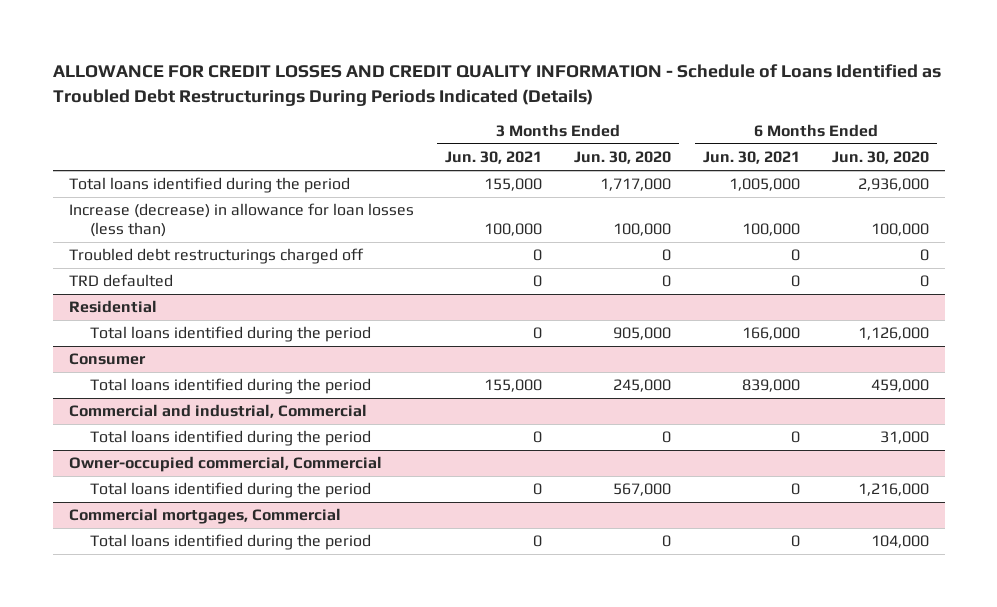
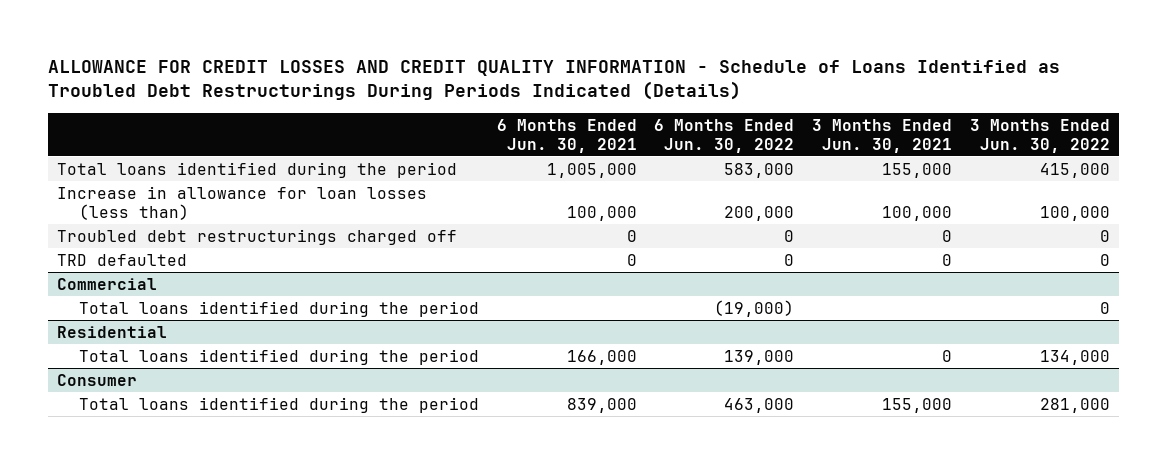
[574,151,672,165] Jun. 30, 2020 -> none
[831,151,929,165] Jun. 30, 2020 -> none
none -> [654,118,795,153] 6 Months Ended Jun. 30, 2022
none -> [970,118,1111,153] 3 Months Ended Jun. 30, 2022
[68,203,414,237] Increase (decrease) in allowance for loan losses (less than) -> [57,185,428,220] Increase in allowance for loan losses (less than)
none -> [57,277,158,290] Commercial
none -> [78,300,479,317] Total loans identified during the period
[68,404,367,419] Commercial and industrial, Commercial -> none
[90,430,372,447] Total loans identified during the period -> none
[68,456,382,473] Owner-occupied commercial, Commercial -> none
[90,482,372,499] Total loans identified during the period -> none
[68,508,341,525] Commercial mortgages, Commercial -> none
[90,534,372,551] Total loans identified during the period -> none

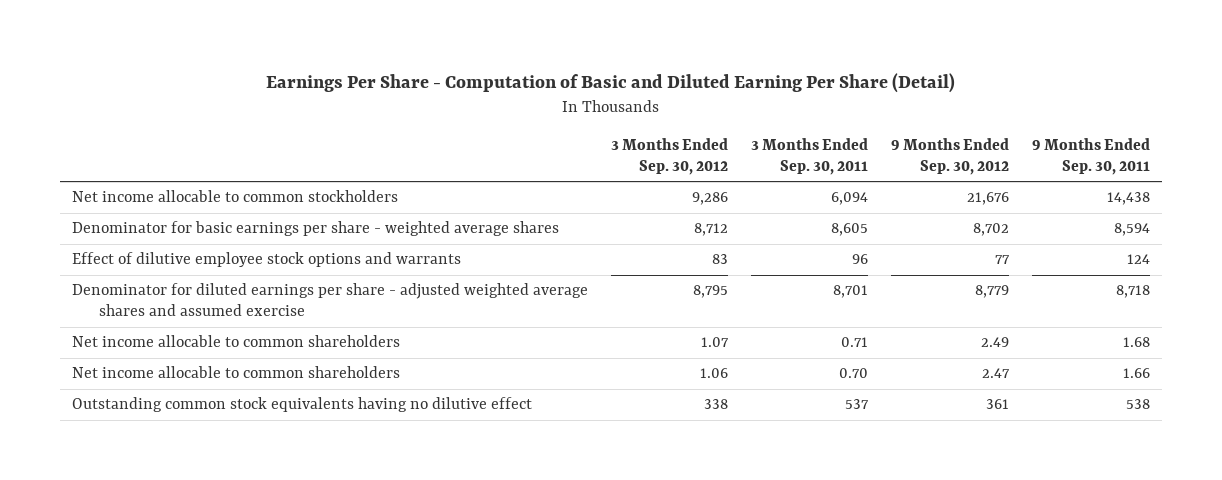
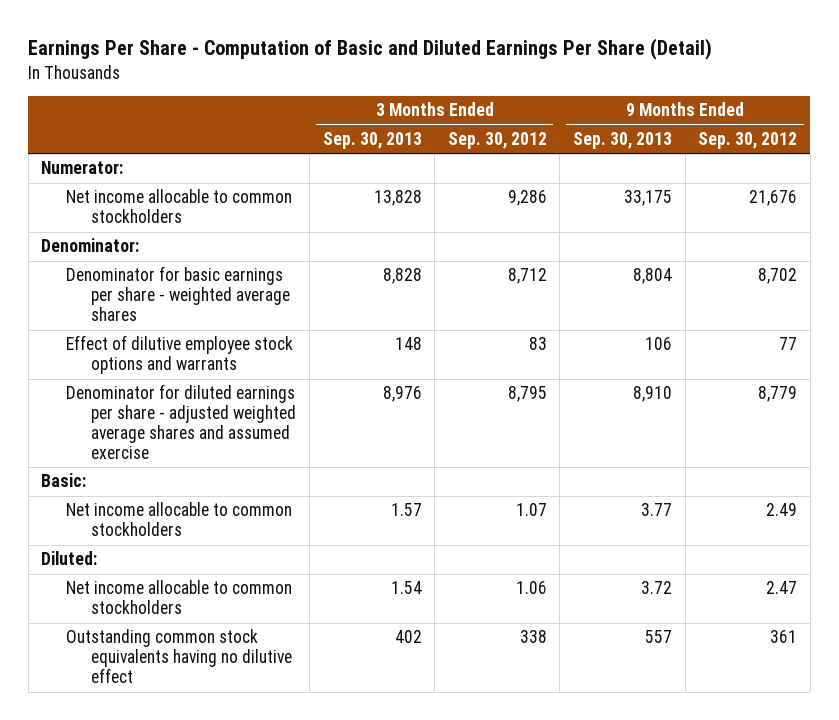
[266,72,956,93] Earnings Per Share - Computation of Basic and Diluted Earning Per Share (Detail) -> [28,38,713,61] Earnings Per Share - Computation of Basic and Diluted Earnings Per Share (Detail)
[751,137,869,176] 3 Months Ended Sep. 30, 2011 -> none
[1032,137,1151,176] 9 Months Ended Sep. 30, 2011 -> none
none -> [322,132,422,150] Sep. 30, 2013
none -> [572,132,672,150] Sep. 30, 2013
none -> [41,161,124,175] Numerator:
none -> [41,238,140,253] Denominator:
none -> [41,473,87,488] Basic:
[72,335,401,348] Net income allocable to common shareholders -> [66,502,293,537] Net income allocable to common stockholders
none -> [41,551,98,566] Diluted:
[72,366,401,379] Net income allocable to common shareholders -> [66,580,293,615] Net income allocable to common stockholders

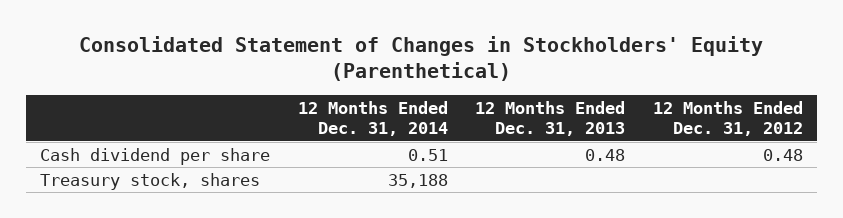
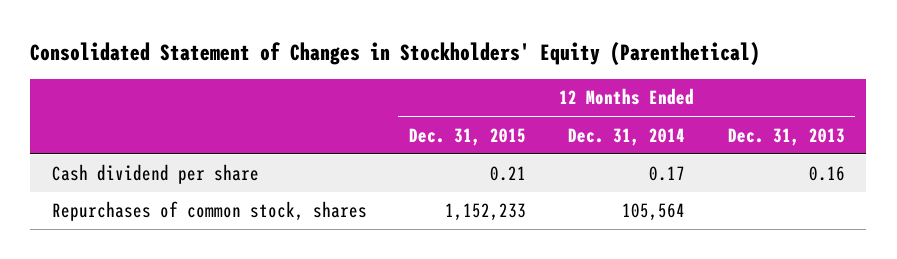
[653,100,804,137] 12 Months Ended Dec. 31, 2012 -> none
none -> [409,127,527,146] Dec. 31, 2015
[407,148,448,161] 0.51 -> [649,166,686,182] 0.17
[585,148,626,161] 0.48 -> [808,166,845,182] 0.16
[39,172,260,190] Treasury stock, shares -> [51,201,367,222] Repurchases of common stock, shares
[387,173,448,188] 35,188 -> [622,203,686,222] 105,564

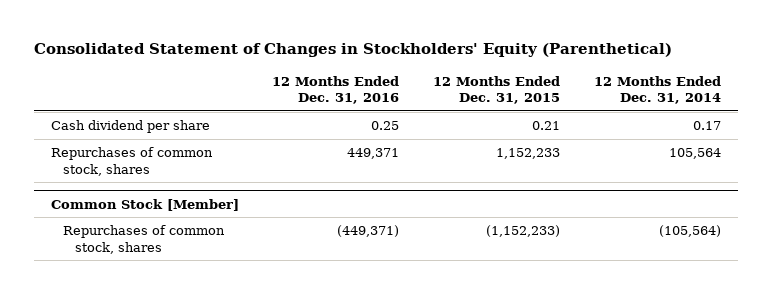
[727,127,845,146] Dec. 31, 2013 -> none
none -> [272,75,400,105] 12 Months Ended Dec. 31, 2016
none -> [50,198,239,211] Common Stock [Member]
none -> [63,225,226,254] Repurchases of common stock, shares

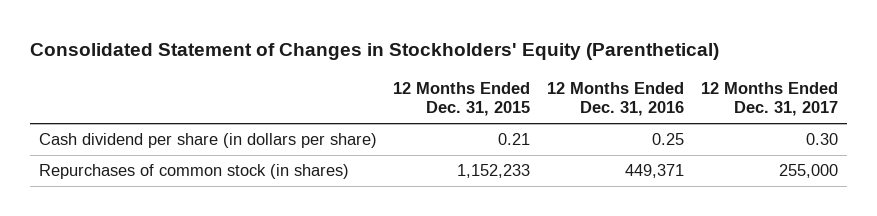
[594,75,722,105] 12 Months Ended Dec. 31, 2014 -> none
none -> [701,81,839,117] 12 Months Ended Dec. 31, 2017
[50,198,239,211] Common Stock [Member] -> none
[63,225,226,254] Repurchases of common stock, shares -> none
[50,120,210,134] Cash dividend per share -> [38,133,377,149] Cash dividend per share (in dollars per share)
[50,147,213,176] Repurchases of common stock, shares -> [38,164,349,180] Repurchases of common stock (in shares)

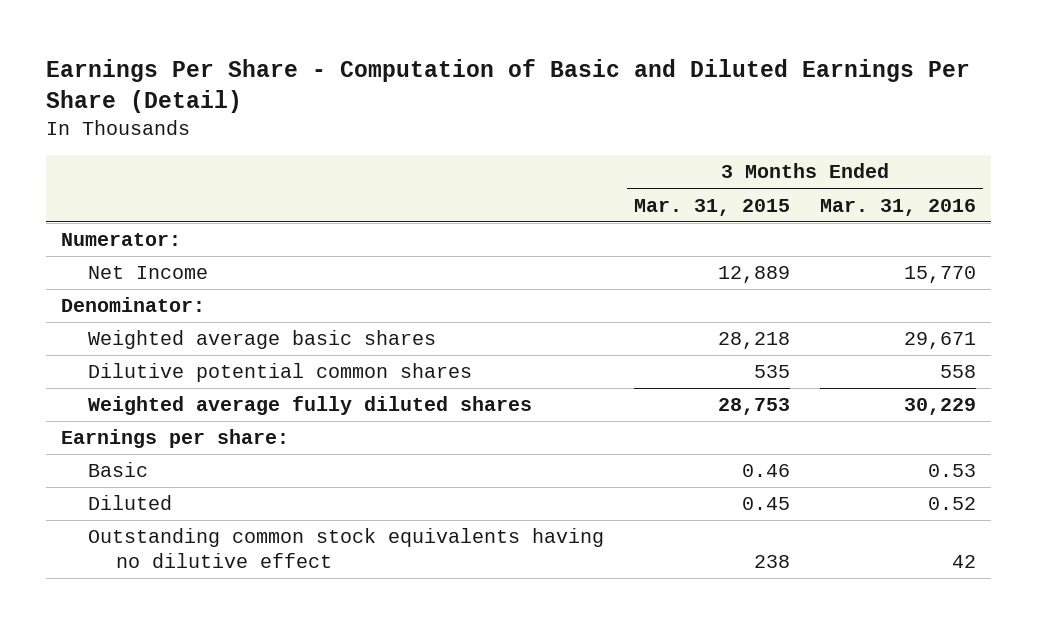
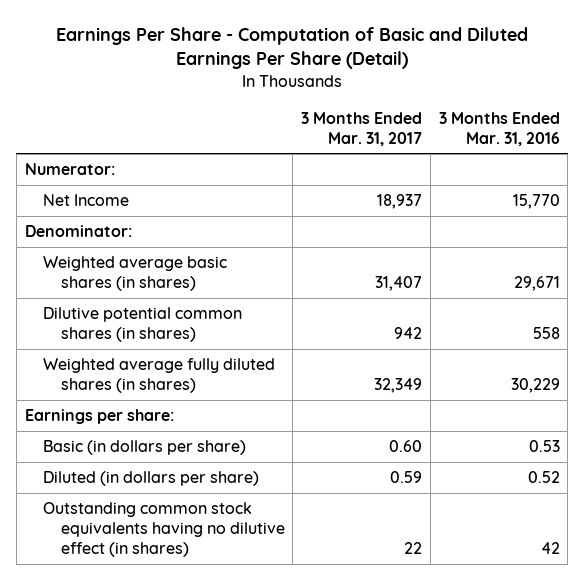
[634,198,791,216] Mar. 31, 2015 -> none
none -> [301,111,423,146] 3 Months Ended Mar. 31, 2017
[88,330,437,350] Weighted average basic shares -> [42,255,227,292] Weighted average basic shares (in shares)
[88,363,473,383] Dilutive potential common shares -> [42,306,242,343] Dilutive potential common shares (in shares)
[88,396,533,416] Weighted average fully diluted shares -> [42,357,275,394] Weighted average fully diluted shares (in shares)
[88,462,149,478] Basic -> [42,439,246,455] Basic (in dollars per share)
[88,495,173,511] Diluted -> [42,470,259,486] Diluted (in dollars per share)
[88,528,605,568] Outstanding common stock equivalents having no dilutive effect -> [42,501,285,558] Outstanding common stock equivalents having no dilutive effect (in shares)

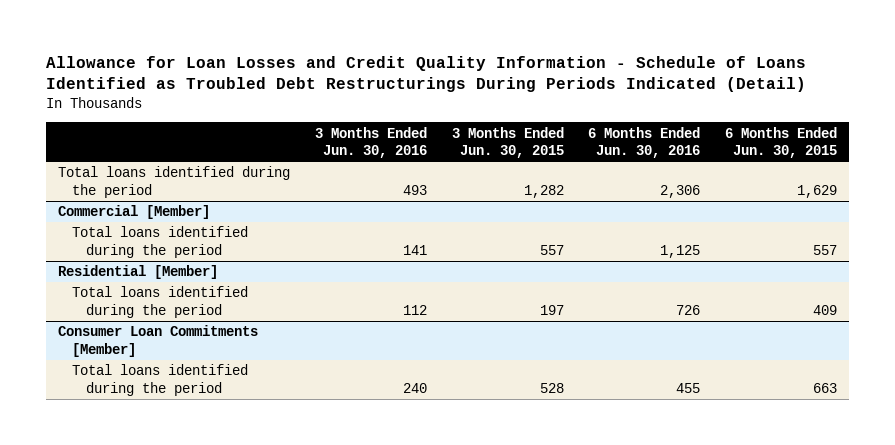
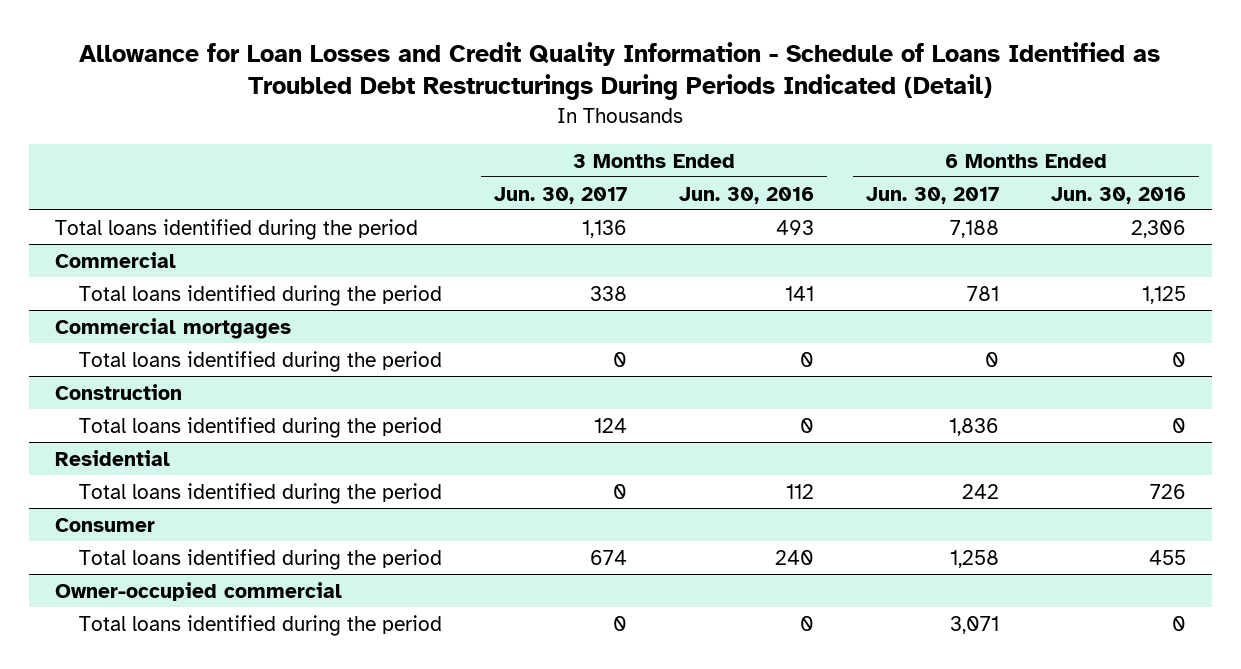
[451,126,564,159] 3 Months Ended Jun. 30, 2015 -> none
[725,126,838,159] 6 Months Ended Jun. 30, 2015 -> none
none -> [493,186,627,204] Jun. 30, 2017
none -> [865,186,999,204] Jun. 30, 2017
[58,205,211,220] Commercial [Member] -> [54,251,176,268] Commercial
none -> [54,317,291,339] Commercial mortgages
none -> [78,350,442,372] Total loans identified during the period
none -> [54,383,182,400] Construction
none -> [78,416,442,438] Total loans identified during the period
[58,265,219,280] Residential [Member] -> [54,449,170,466] Residential
[58,325,259,358] Consumer Loan Commitments [Member] -> [54,517,155,532] Consumer
none -> [54,581,342,601] Owner-occupied commercial
none -> [78,614,442,636] Total loans identified during the period

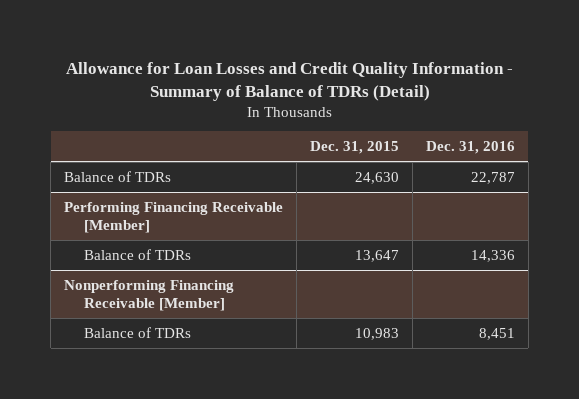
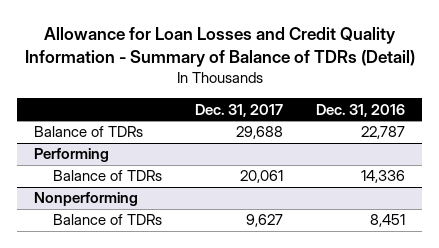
[310,141,400,155] Dec. 31, 2015 -> none
none -> [195,103,284,117] Dec. 31, 2017
[64,201,284,233] Performing Financing Receivable [Member] -> [33,148,109,163] Performing
[64,279,235,311] Nonperforming Financing Receivable [Member] -> [33,192,138,207] Nonperforming

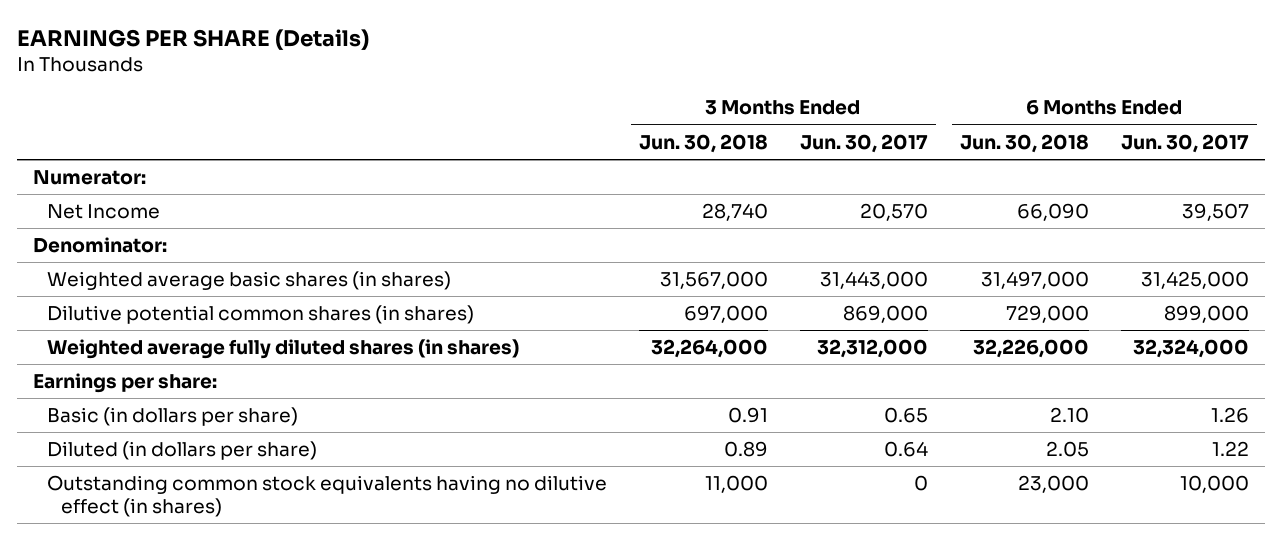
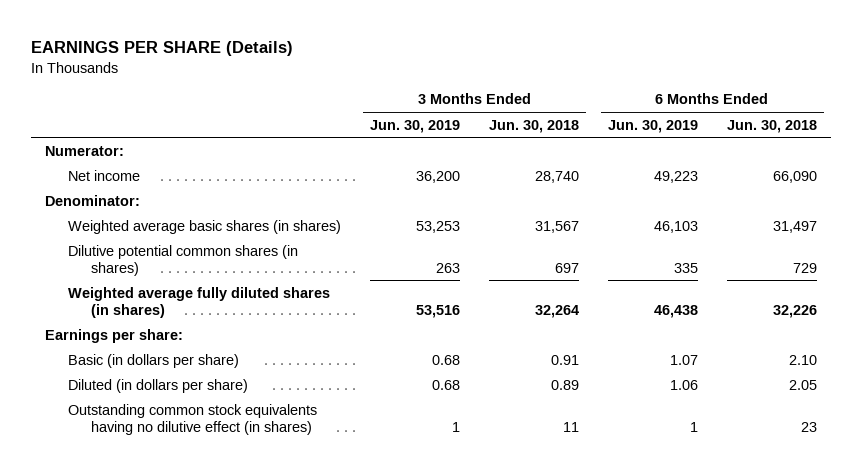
[799,133,928,153] Jun. 30, 2017 -> none
[1120,133,1249,153] Jun. 30, 2017 -> none
none -> [370,119,461,133] Jun. 30, 2019
none -> [607,119,698,133] Jun. 30, 2019
[46,204,160,220] Net Income -> [68,169,141,181] Net income
[659,271,768,290] 31,567,000 -> [534,220,579,233] 31,567
[980,271,1089,290] 31,497,000 -> [772,220,817,233] 31,497
[683,305,768,324] 697,000 -> [554,262,579,273] 697
[1005,305,1089,324] 729,000 -> [792,262,817,273] 729
[650,339,768,359] 32,264,000 -> [534,304,579,318] 32,264
[972,339,1089,359] 32,226,000 -> [772,304,817,318] 32,226
[704,475,768,494] 11,000 -> [562,421,579,432] 11
[1017,475,1089,494] 23,000 -> [800,421,817,432] 23

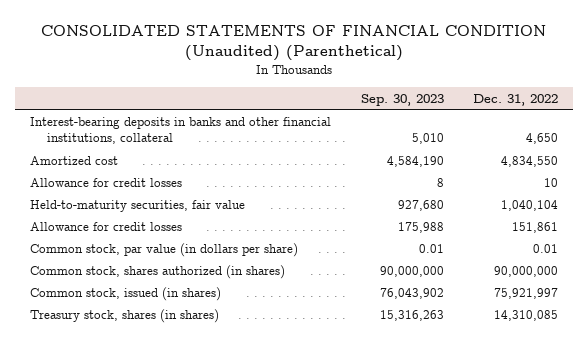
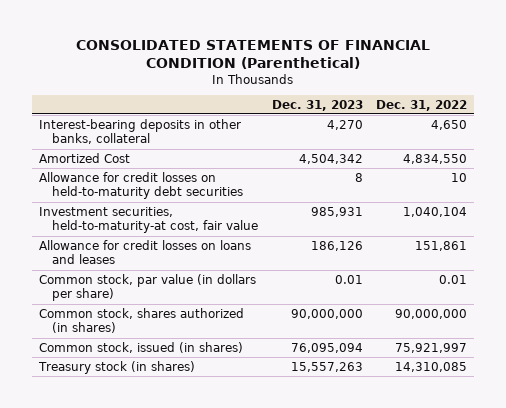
[41,24,547,62] CONSOLIDATED STATEMENTS OF FINANCIAL CONDITION (Unaudited) (Parenthetical) -> [75,40,430,70] CONSOLIDATED STATEMENTS OF FINANCIAL CONDITION (Parenthetical)
[360,93,444,106] Sep. 30, 2023 -> none
none -> [271,99,363,111] Dec. 31, 2023
[30,116,332,145] Interest-bearing deposits in banks and other financial institutions, collateral -> [38,118,241,145] Interest-bearing deposits in other banks, collateral
[30,155,119,165] Amortized cost -> [38,152,130,163] Amortized Cost
[30,177,183,187] Allowance for credit losses -> [38,171,244,200] Allowance for credit losses on held-to-maturity debt securities
[30,199,246,212] Held-to-maturity securities, fair value -> [38,206,259,234] Investment securities, held-to-maturity-at cost, fair value
[30,221,183,231] Allowance for credit losses -> [38,239,251,265] Allowance for credit losses on loans and leases
[30,308,220,323] Treasury stock, shares (in shares) -> [37,360,195,374] Treasury stock (in shares)

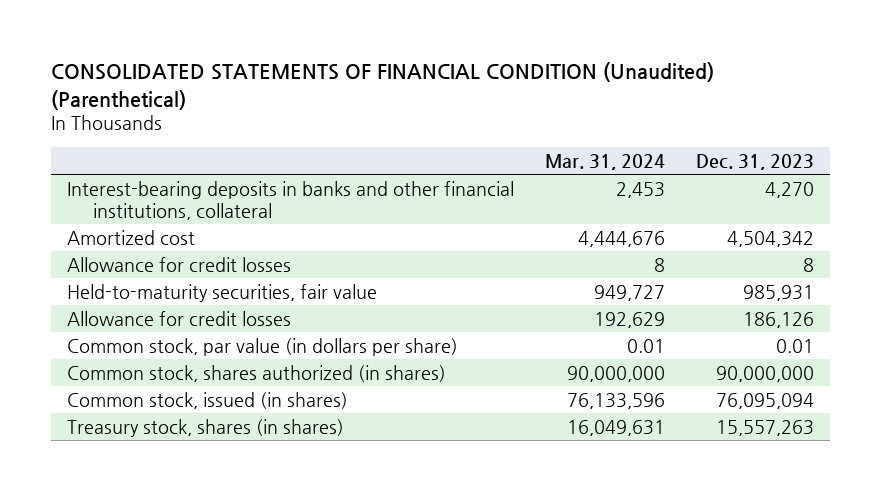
[75,40,430,70] CONSOLIDATED STATEMENTS OF FINANCIAL CONDITION (Parenthetical) -> [51,62,715,110] CONSOLIDATED STATEMENTS OF FINANCIAL CONDITION (Unaudited) (Parenthetical)
[375,99,467,111] Dec. 31, 2022 -> none
none -> [544,153,665,170] Mar. 31, 2024
[38,118,241,145] Interest-bearing deposits in other banks, collateral -> [66,180,514,220] Interest-bearing deposits in banks and other financial institutions, collateral
[38,152,130,163] Amortized Cost -> [66,229,195,245] Amortized cost
[38,171,244,200] Allowance for credit losses on held-to-maturity debt securities -> [66,256,291,272] Allowance for credit losses
[38,206,259,234] Investment securities, held-to-maturity-at cost, fair value -> [66,283,377,302] Held-to-maturity securities, fair value
[38,239,251,265] Allowance for credit losses on loans and leases -> [66,310,291,326] Allowance for credit losses
[37,360,195,374] Treasury stock (in shares) -> [66,418,344,437] Treasury stock, shares (in shares)

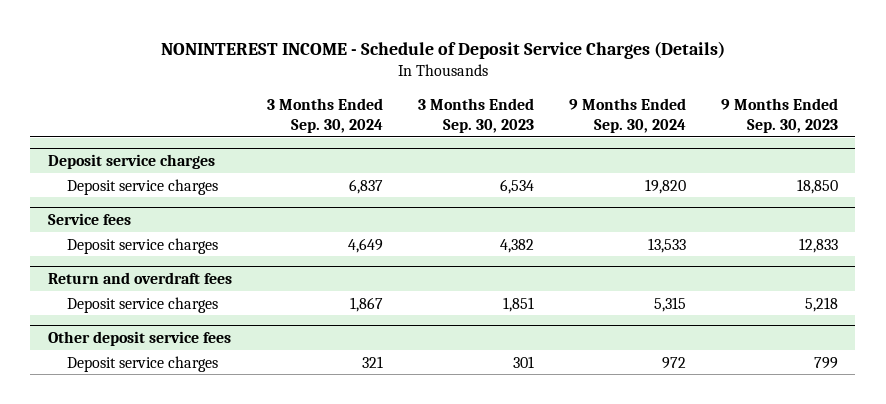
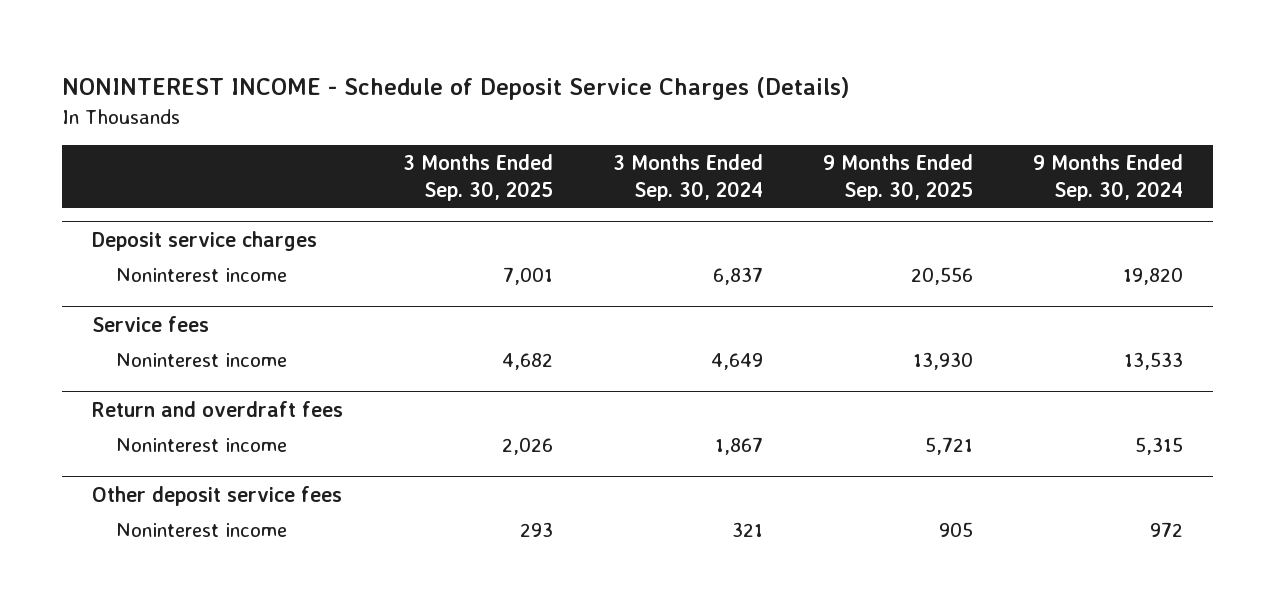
[417,97,534,133] 3 Months Ended Sep. 30, 2023 -> none
[720,97,838,133] 9 Months Ended Sep. 30, 2023 -> none
none -> [403,153,554,201] 3 Months Ended Sep. 30, 2025
none -> [823,153,974,201] 9 Months Ended Sep. 30, 2025
[66,178,218,195] Deposit service charges -> [116,268,288,283] Noninterest income
[66,237,218,254] Deposit service charges -> [116,353,288,368] Noninterest income
[66,296,218,313] Deposit service charges -> [116,438,288,453] Noninterest income
[66,355,218,372] Deposit service charges -> [116,523,288,538] Noninterest income

